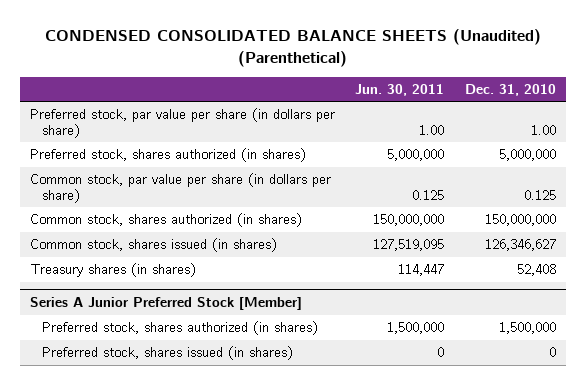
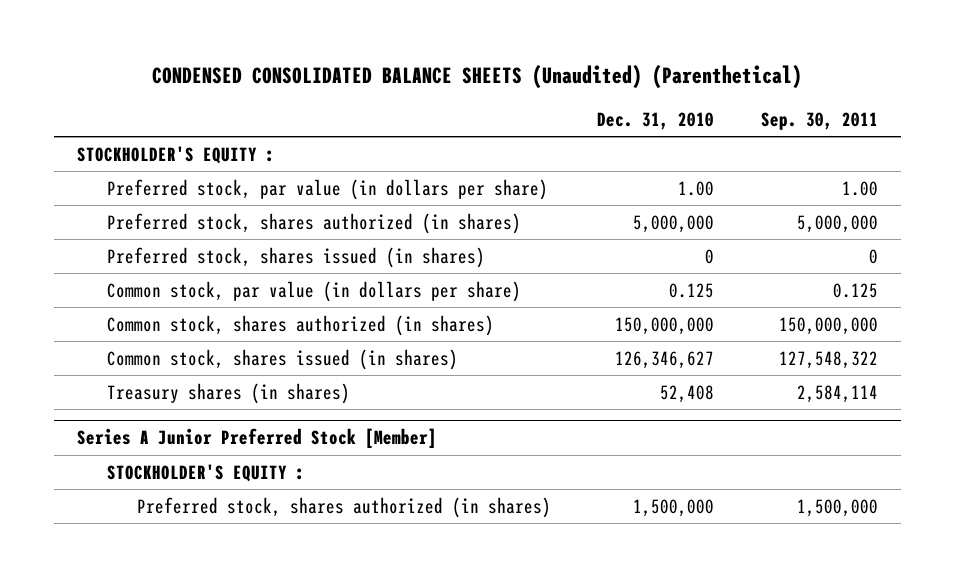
[355,83,445,96] Jun. 30, 2011 -> none
none -> [760,111,878,130] Sep. 30, 2011
none -> [76,145,275,164] STOCKHOLDER'S EQUITY :
[30,108,336,138] Preferred stock, par value per share (in dollars per share) -> [106,178,548,200] Preferred stock, par value (in dollars per share)
none -> [106,246,485,268] Preferred stock, shares issued (in shares)
[30,173,332,203] Common stock, par value per share (in dollars per share) -> [106,280,521,302] Common stock, par value (in dollars per share)
none -> [106,463,305,482] STOCKHOLDER'S EQUITY :
[42,346,294,361] Preferred stock, shares issued (in shares) -> none

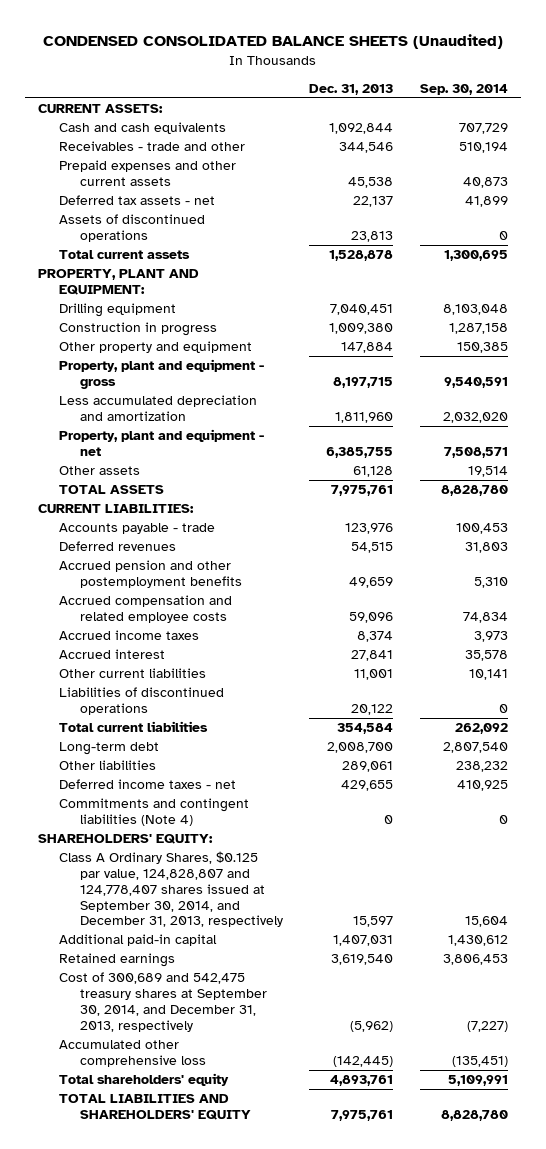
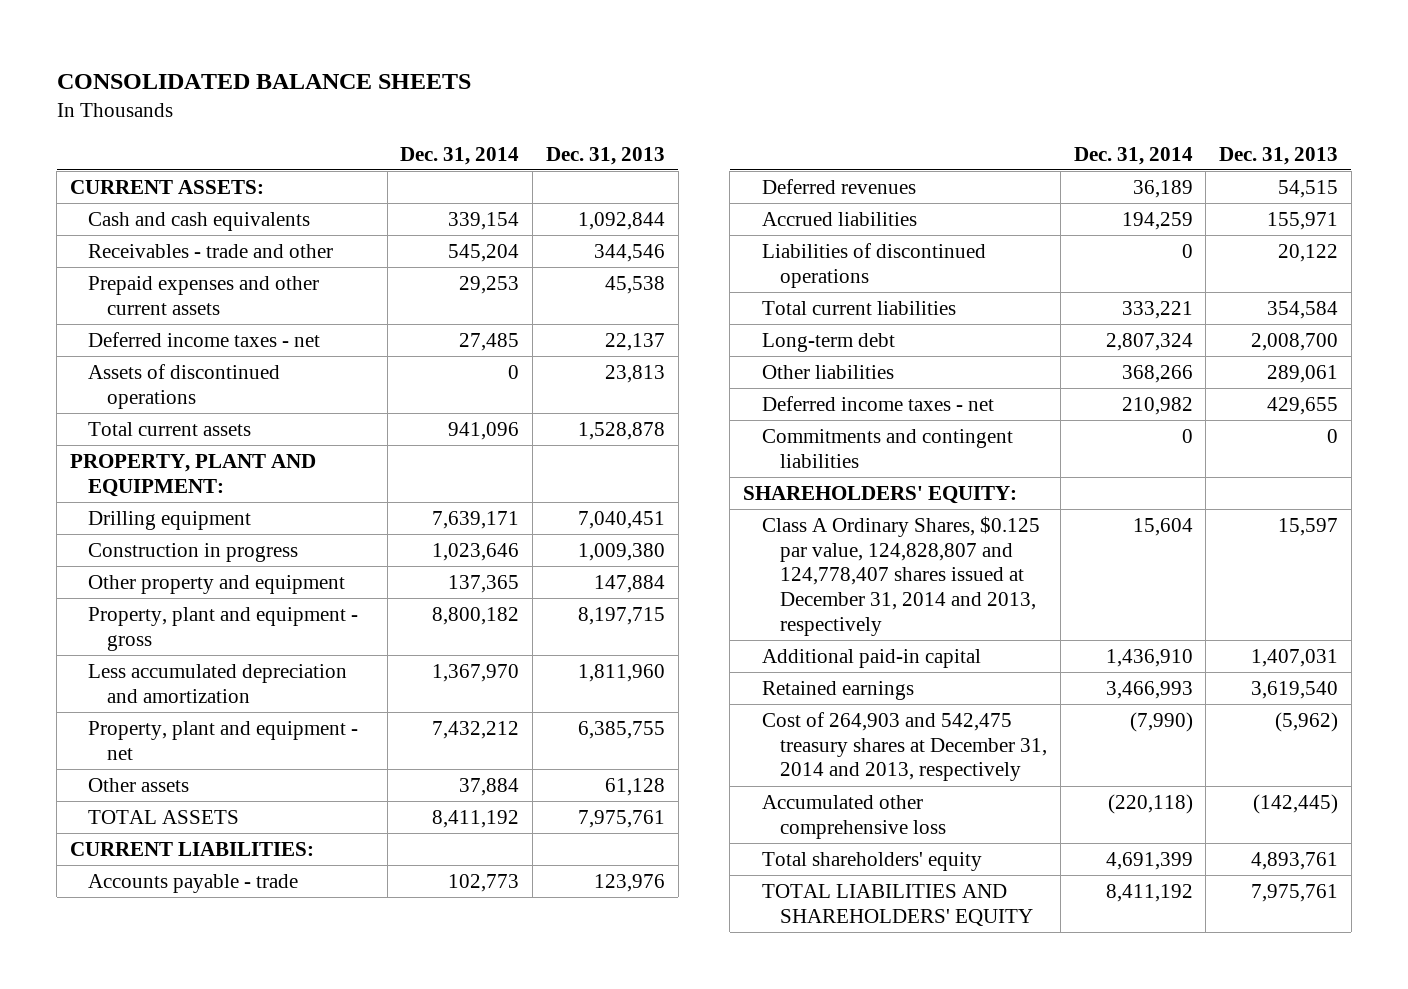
[42,34,503,50] CONDENSED CONSOLIDATED BALANCE SHEETS (Unaudited) -> [56,73,471,89] CONSOLIDATED BALANCE SHEETS
[419,83,508,95] Sep. 30, 2014 -> none
none -> [400,146,520,165] Dec. 31, 2014
[58,195,215,206] Deferred tax assets - net -> [88,331,321,347] Deferred income taxes - net
[58,560,242,589] Accrued pension and other postemployment benefits -> none
[58,595,232,624] Accrued compensation and related employee costs -> none
[58,630,199,641] Accrued income taxes -> none
[58,649,165,660] Accrued interest -> none
[58,668,206,679] Other current liabilities -> none
none -> [761,211,917,226] Accrued liabilities
[58,798,249,827] Commitments and contingent liabilities (Note 4) -> [761,428,1013,468] Commitments and contingent liabilities
[58,851,283,928] Class A Ordinary Shares, $0.125 par value, 124,828,807 and 124,778,407 shares issued at September 30, 2014, and December 31, 2013, respectively -> [761,515,1040,636] Class A Ordinary Shares, $0.125 par value, 124,828,807 and 124,778,407 shares issued at December 31, 2014 and 2013, respectively
[58,972,267,1032] Cost of 300,689 and 542,475 treasury shares at September 30, 2014, and December 31, 2013, respectively -> [761,711,1048,782] Cost of 264,903 and 542,475 treasury shares at December 31, 2014 and 2013, respectively

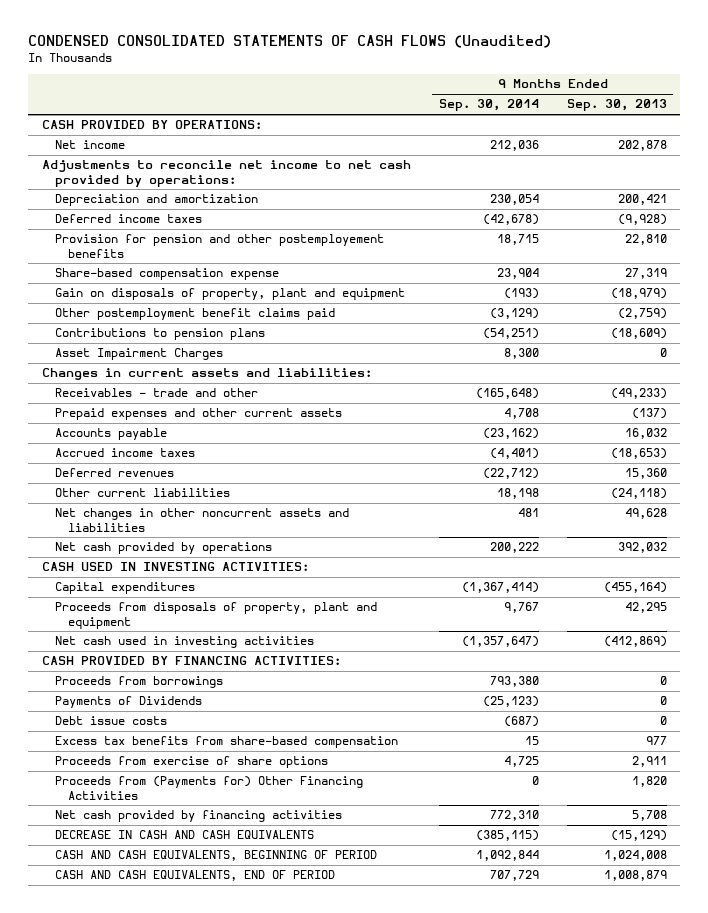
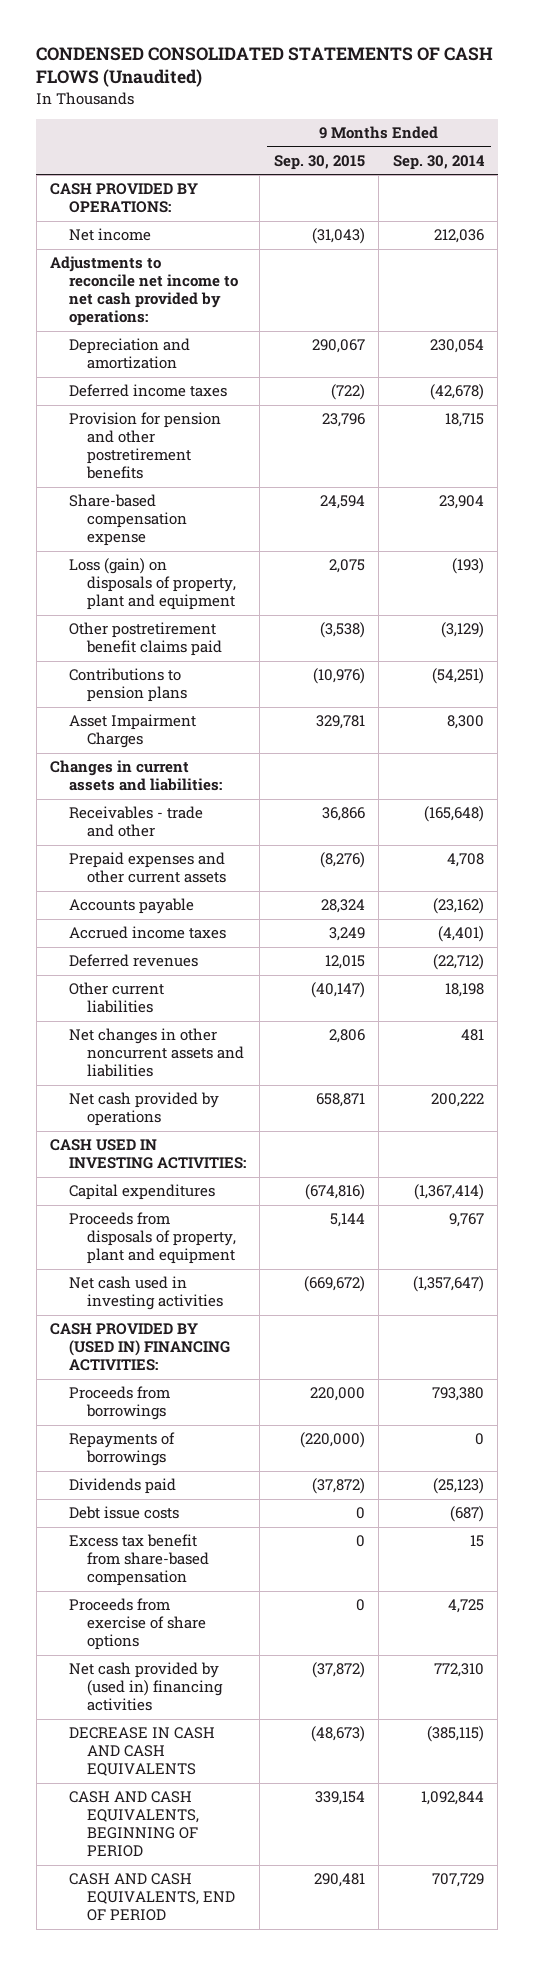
[566,99,667,112] Sep. 30, 2013 -> none
none -> [273,154,365,170] Sep. 30, 2015
[55,234,385,258] Provision for pension and other postemployement benefits -> [68,412,221,480] Provision for pension and other postretirement benefits
[55,288,406,301] Gain on disposals of property, plant and equipment -> [68,558,237,611] Loss (gain) on disposals of property, plant and equipment
[55,308,336,321] Other postemployment benefit claims paid -> [68,622,223,657] Other postretirement benefit claims paid
[41,656,341,666] CASH PROVIDED BY FINANCING ACTIVITIES: -> [50,1323,230,1372] CASH PROVIDED BY (USED IN) FINANCING ACTIVITIES:
none -> [68,1432,175,1467] Repayments of borrowings
[55,696,203,709] Payments of Dividends -> [68,1478,176,1495] Dividends paid
[55,736,399,749] Excess tax benefits from share-based compensation -> [68,1534,210,1587] Excess tax benefit from share-based compensation
[55,776,364,800] Proceeds from (Payments for) Other Financing Activities -> none
[55,810,343,823] Net cash provided by financing activities -> [68,1662,224,1712] Net cash provided by (used in) financing activities

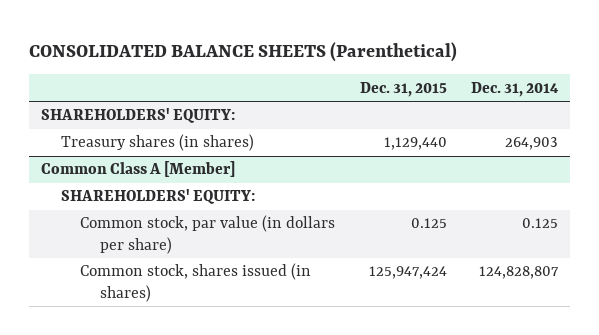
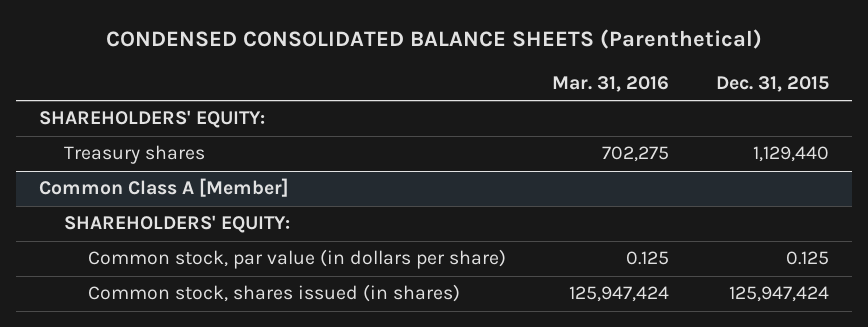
[29,41,458,62] CONSOLIDATED BALANCE SHEETS (Parenthetical) -> [106,29,763,50] CONDENSED CONSOLIDATED BALANCE SHEETS (Parenthetical)
[470,81,559,97] Dec. 31, 2014 -> none
none -> [552,75,670,92] Mar. 31, 2016
[60,134,254,152] Treasury shares (in shares) -> [63,145,205,165] Treasury shares

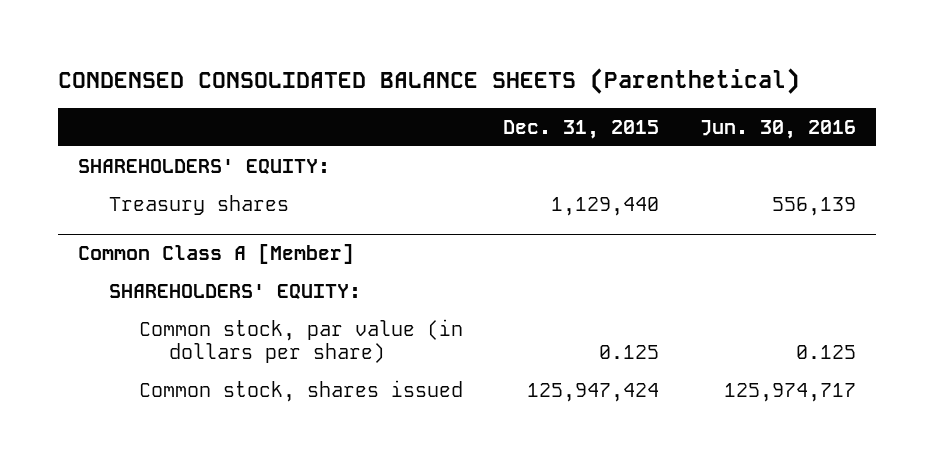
[552,75,670,92] Mar. 31, 2016 -> none
none -> [699,119,856,139] Jun. 30, 2016
[88,284,461,303] Common stock, shares issued (in shares) -> [138,379,463,402] Common stock, shares issued

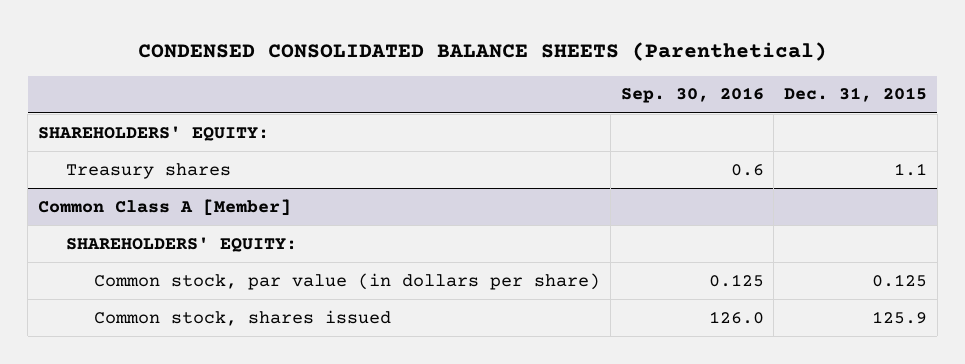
[699,119,856,139] Jun. 30, 2016 -> none
none -> [620,87,764,104] Sep. 30, 2016
[551,196,660,216] 1,129,440 -> [894,162,928,176] 1.1
[527,382,660,402] 125,947,424 -> [872,310,928,324] 125.9

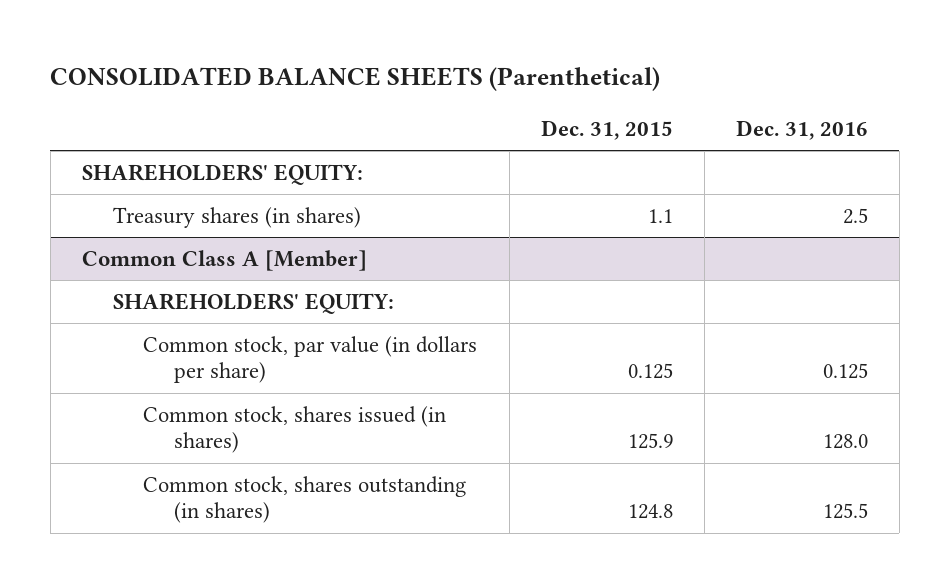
[137,41,827,61] CONDENSED CONSOLIDATED BALANCE SHEETS (Parenthetical) -> [50,66,661,91] CONSOLIDATED BALANCE SHEETS (Parenthetical)
[620,87,764,104] Sep. 30, 2016 -> none
none -> [735,119,868,140] Dec. 31, 2016
[66,162,232,179] Treasury shares -> [112,206,361,228] Treasury shares (in shares)
[94,309,392,326] Common stock, shares issued -> [143,405,447,454] Common stock, shares issued (in shares)
none -> [143,475,467,524] Common stock, shares outstanding (in shares)

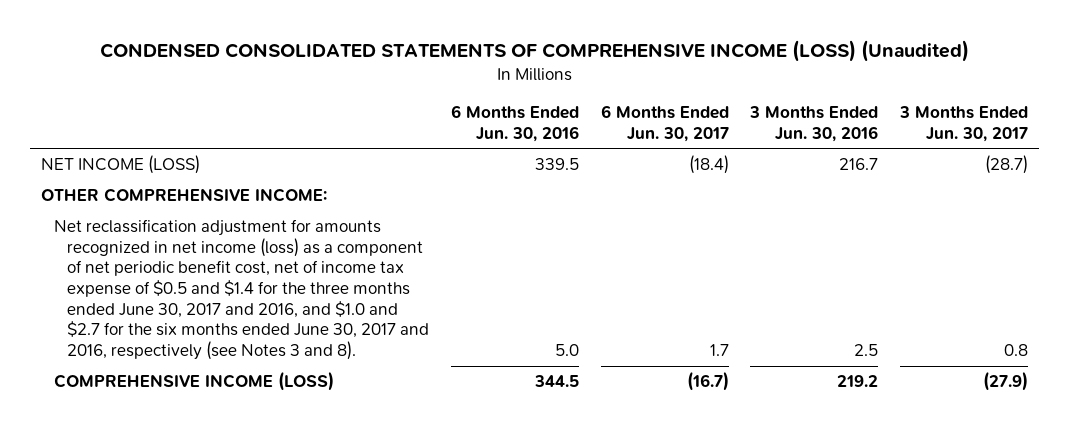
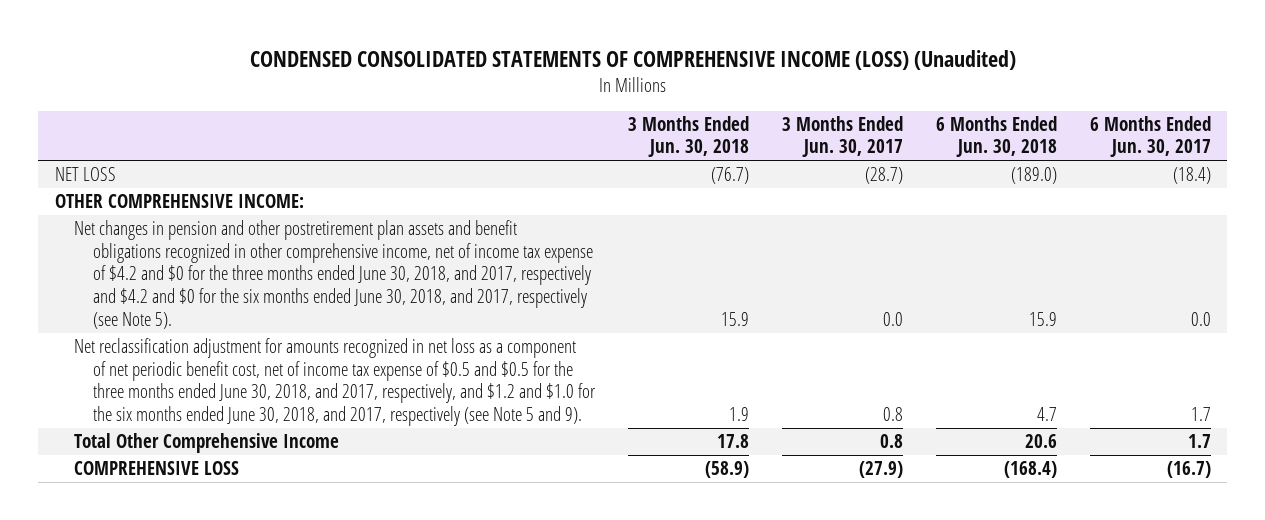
[450,104,579,142] 6 Months Ended Jun. 30, 2016 -> none
[749,105,879,142] 3 Months Ended Jun. 30, 2016 -> none
none -> [627,115,749,158] 3 Months Ended Jun. 30, 2018
none -> [935,115,1057,158] 6 Months Ended Jun. 30, 2018
[41,155,201,175] NET INCOME (LOSS) -> [54,167,116,182] NET LOSS
none -> [73,220,593,329] Net changes in pension and other postretirement plan assets and benefit obligations recognized in other comprehensive income, net of income tax expense of $4.2 and $0 for the three months ended June 30, 2018, and 2017, respectively and $4.2 and $0 for the six months ended June 30, 2018, and 2017, respectively (see Note 5).
[54,219,430,360] Net reclassification adjustment for amounts recognized in net income (loss) as a component of net periodic benefit cost, net of income tax expense of $0.5 and $1.4 for the three months ended June 30, 2017 and 2016, and $1.0 and $2.7 for the six months ended June 30, 2017 and 2016, respectively (see Notes 3 and 8). -> [73,338,596,427] Net reclassification adjustment for amounts recognized in net loss as a component of net periodic benefit cost, net of income tax expense of $0.5 and $0.5 for the three months ended June 30, 2018, and 2017, respectively, and $1.2 and $1.0 for the six months ended June 30, 2018, and 2017, respectively (see Note 5 and 9).
none -> [73,433,339,454] Total Other Comprehensive Income
[54,371,335,392] COMPREHENSIVE INCOME (LOSS) -> [73,461,239,476] COMPREHENSIVE LOSS

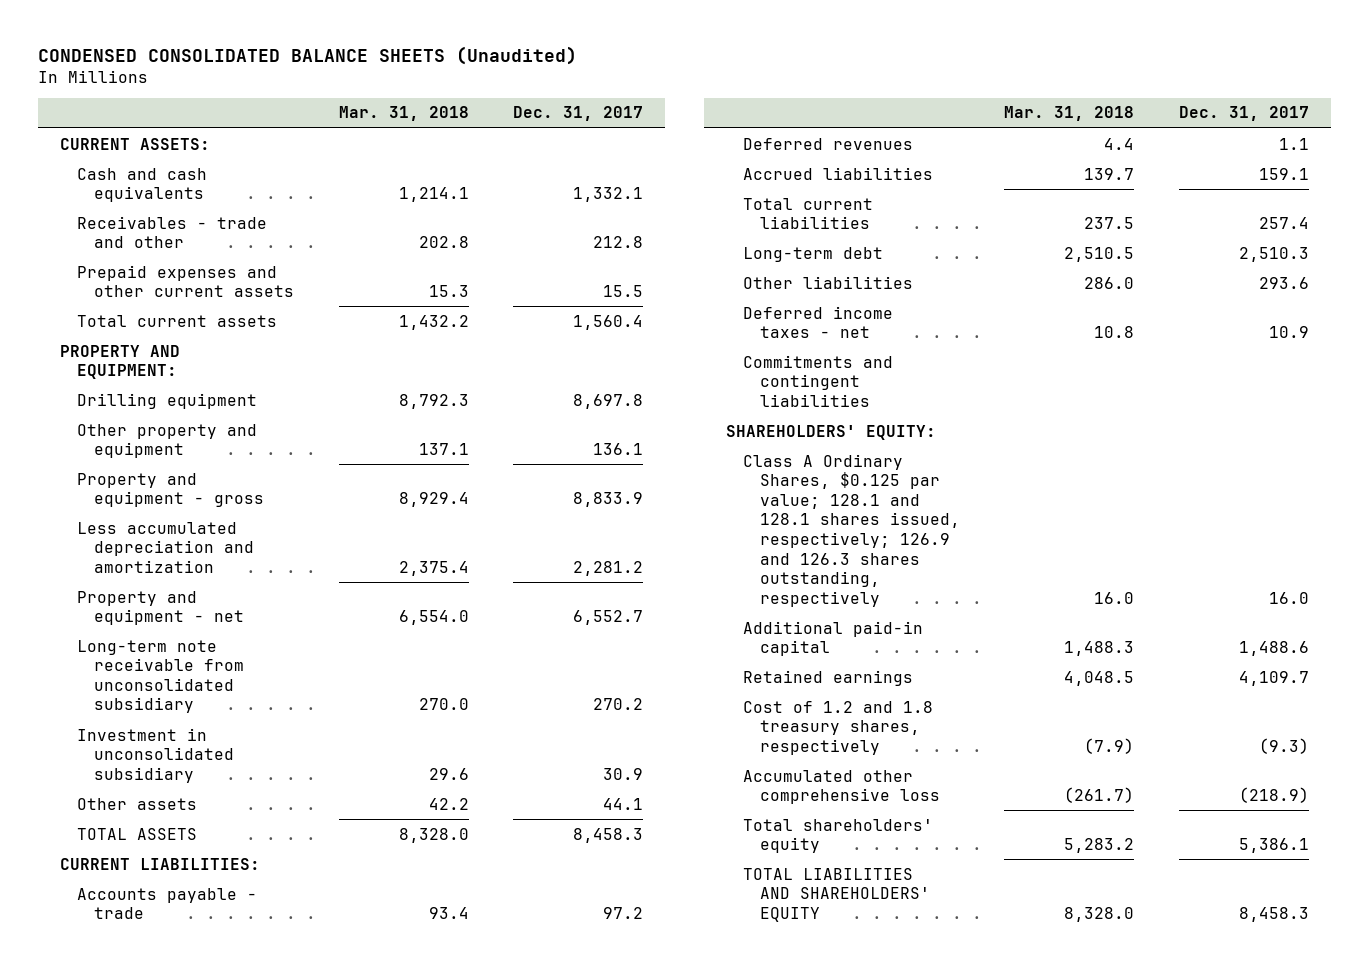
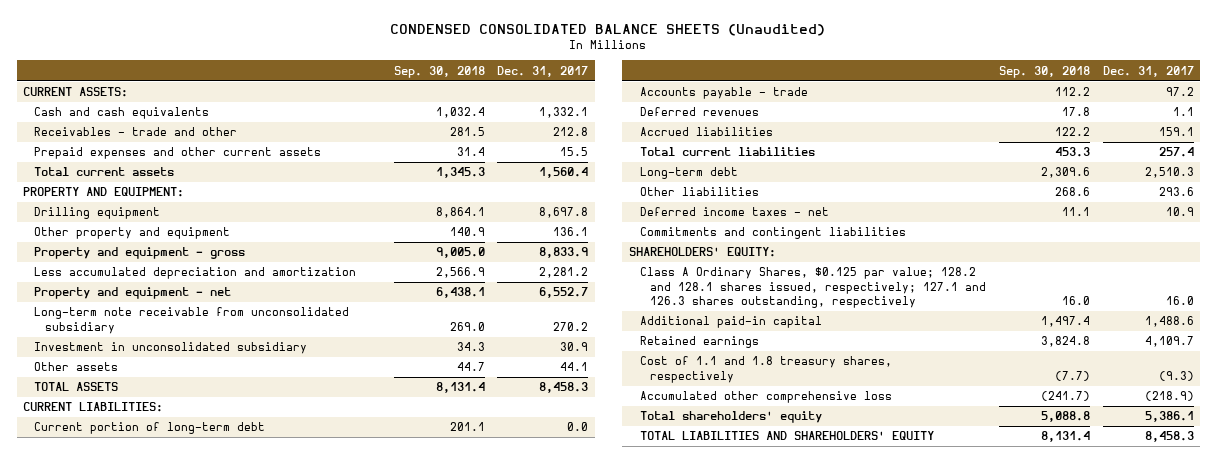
[338,106,469,122] Mar. 31, 2018 -> none
none -> [393,65,485,78] Sep. 30, 2018
none -> [34,422,266,435] Current portion of long-term debt
[742,453,960,607] Class A Ordinary Shares, $0.125 par value; 128.1 and 128.1 shares issued, respectively; 126.9 and 126.3 shares outstanding, respectively -> [639,267,987,308] Class A Ordinary Shares, $0.125 par value; 128.2 and 128.1 shares issued, respectively; 127.1 and 126.3 shares outstanding, respectively
[742,700,933,755] Cost of 1.2 and 1.8 treasury shares, respectively -> [639,356,892,383] Cost of 1.1 and 1.8 treasury shares, respectively

